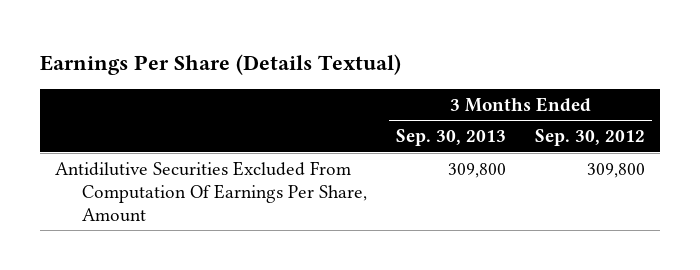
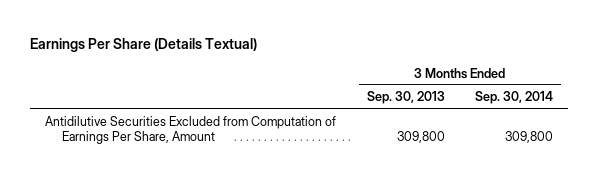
[535,129,646,147] Sep. 30, 2012 -> none
none -> [475,91,554,105] Sep. 30, 2014
[54,160,368,222] Antidilutive Securities Excluded From Computation Of Earnings Per Share, Amount -> [45,116,337,144] Antidilutive Securities Excluded from Computation of Earnings Per Share, Amount

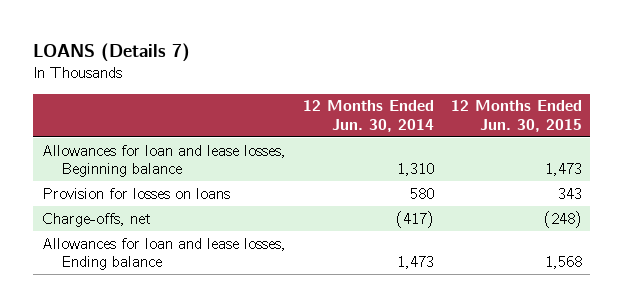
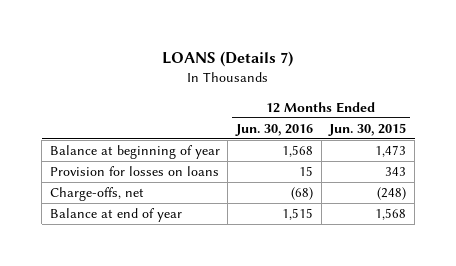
[302,100,434,132] 12 Months Ended Jun. 30, 2014 -> none
none -> [235,123,314,136] Jun. 30, 2016
[41,144,286,178] Allowances for loan and lease losses, Beginning balance -> [49,145,220,160] Balance at beginning of year
[41,237,286,271] Allowances for loan and lease losses, Ending balance -> [49,208,182,223] Balance at end of year

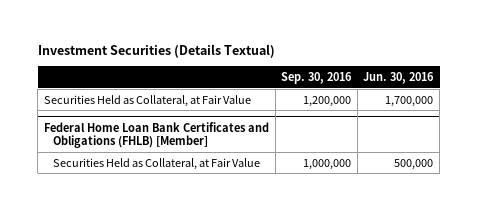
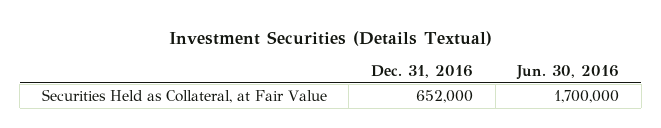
[281,71,353,84] Sep. 30, 2016 -> none
none -> [370,65,473,79] Dec. 31, 2016
[44,121,270,149] Federal Home Loan Bank Certificates and Obligations (FHLB) [Member] -> none
[53,157,261,170] Securities Held as Collateral, at Fair Value -> none

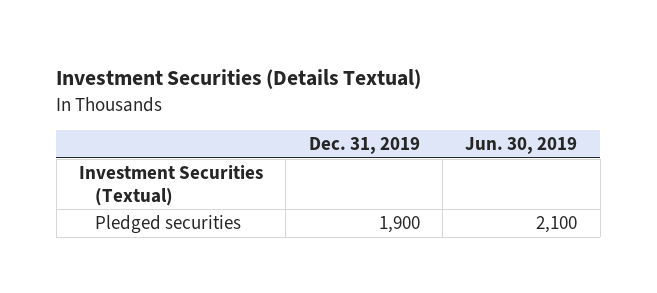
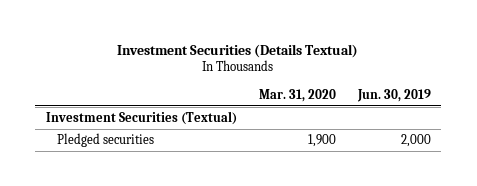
[308,136,420,154] Dec. 31, 2019 -> none
none -> [258,88,336,102] Mar. 31, 2020
[536,216,578,234] 2,100 -> [400,134,431,148] 2,000

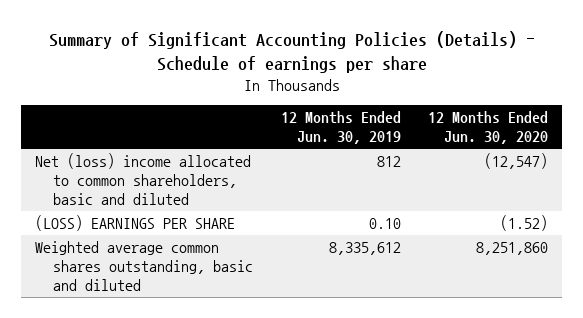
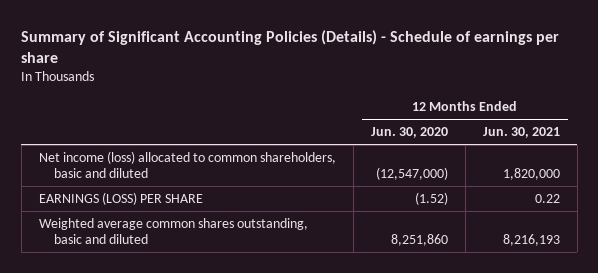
[280,111,401,145] 12 Months Ended Jun. 30, 2019 -> none
none -> [482,127,560,139] Jun. 30, 2021
[34,152,251,205] Net (loss) income allocated to common shareholders, basic and diluted -> [38,150,336,178] Net income (loss) allocated to common shareholders, basic and diluted
[484,152,549,169] (12,547) -> [375,166,448,180] (12,547,000)
[34,214,235,231] (LOSS) EARNINGS PER SHARE -> [38,191,203,205] EARNINGS (LOSS) PER SHARE

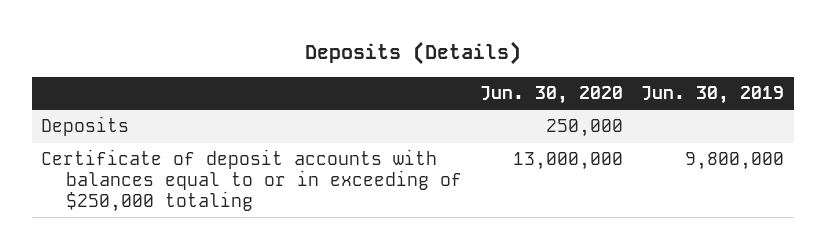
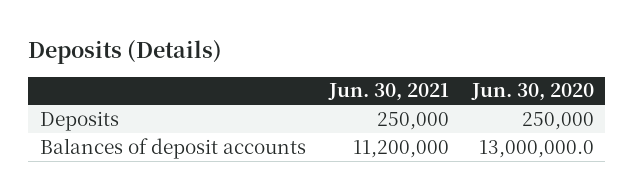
[641,85,785,104] Jun. 30, 2019 -> none
none -> [327,83,449,102] Jun. 30, 2021
[41,149,462,212] Certificate of deposit accounts with balances equal to or in exceeding of $250,000 totaling -> [39,137,306,159] Balances of deposit accounts
[513,152,624,171] 13,000,000 -> [478,139,594,158] 13,000,000.0

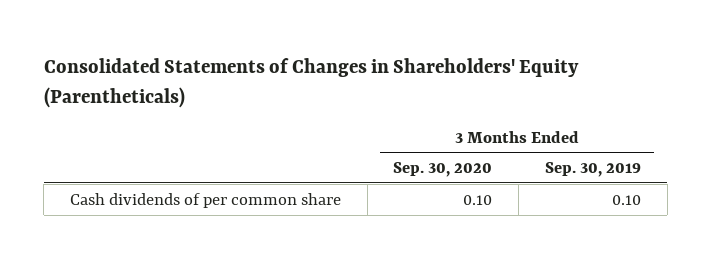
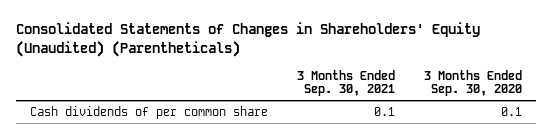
[43,58,579,108] Consolidated Statements of Changes in Shareholders' Equity (Parentheticals) -> [15,22,480,57] Consolidated Statements of Changes in Shareholders' Equity (Unaudited) (Parentheticals)
[544,162,641,178] Sep. 30, 2019 -> none
none -> [296,69,395,97] 3 Months Ended Sep. 30, 2021
[463,194,493,205] 0.10 -> [500,107,522,117] 0.1

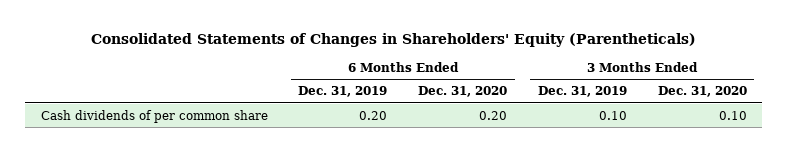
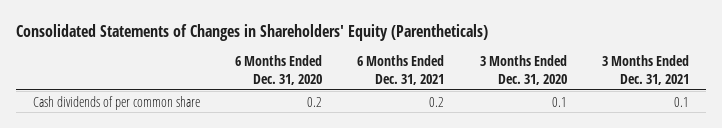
[298,86,388,98] Dec. 31, 2019 -> none
[537,86,627,98] Dec. 31, 2019 -> none
none -> [357,55,445,85] 6 Months Ended Dec. 31, 2021
none -> [601,55,689,85] 3 Months Ended Dec. 31, 2021
[479,111,508,121] 0.20 -> [307,96,323,107] 0.2
[718,111,747,121] 0.10 -> [551,96,567,107] 0.1

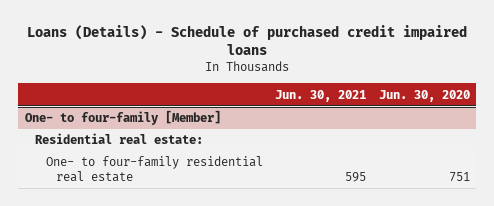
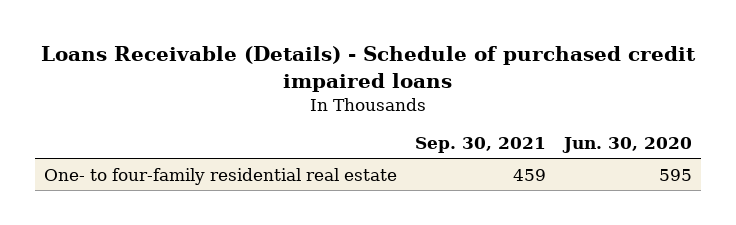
[27,24,468,56] Loans (Details) - Schedule of purchased credit impaired loans -> [41,46,697,92] Loans Receivable (Details) - Schedule of purchased credit impaired loans
[275,89,367,102] Jun. 30, 2021 -> none
none -> [415,137,547,154] Sep. 30, 2021
[24,110,221,126] One- to four-family [Member] -> none
[35,133,204,145] Residential real estate: -> none
[448,171,470,182] 751 -> [659,168,693,181] 595

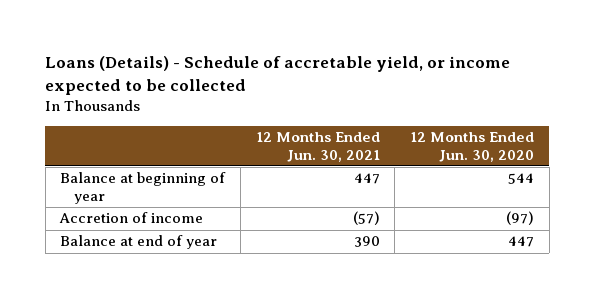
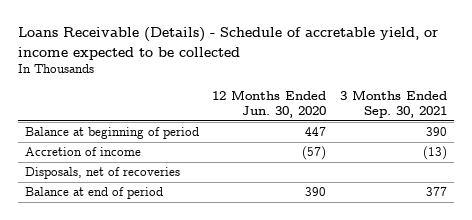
[45,56,511,96] Loans (Details) - Schedule of accretable yield, or income expected to be collected -> [18,27,439,60] Loans Receivable (Details) - Schedule of accretable yield, or income expected to be collected
[255,132,380,162] 12 Months Ended Jun. 30, 2021 -> none
none -> [339,89,447,119] 3 Months Ended Sep. 30, 2021
[60,172,227,204] Balance at beginning of year -> [24,127,199,140] Balance at beginning of period
[507,173,534,185] 544 -> [305,127,327,137] 447
[505,211,534,226] (97) -> [302,146,327,161] (57)
none -> [24,167,180,180] Disposals, net of recoveries
[60,235,218,250] Balance at end of year -> [24,187,163,200] Balance at end of period
[507,236,534,248] 447 -> [305,187,327,197] 390

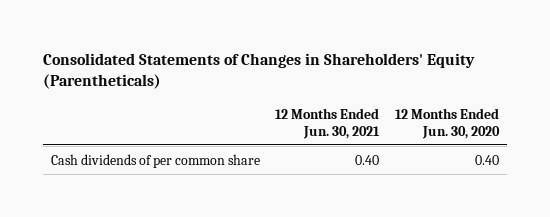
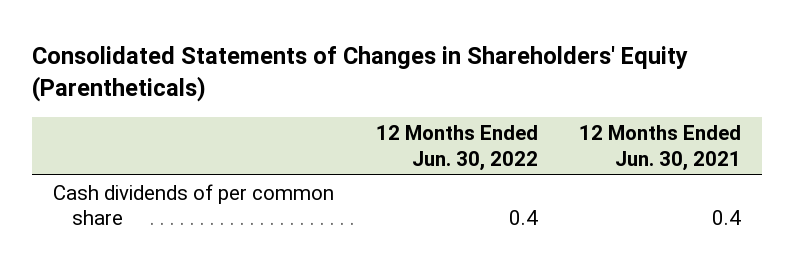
[394,107,500,139] 12 Months Ended Jun. 30, 2020 -> none
none -> [375,125,538,171] 12 Months Ended Jun. 30, 2022
[355,154,380,165] 0.40 -> [712,210,742,226] 0.4

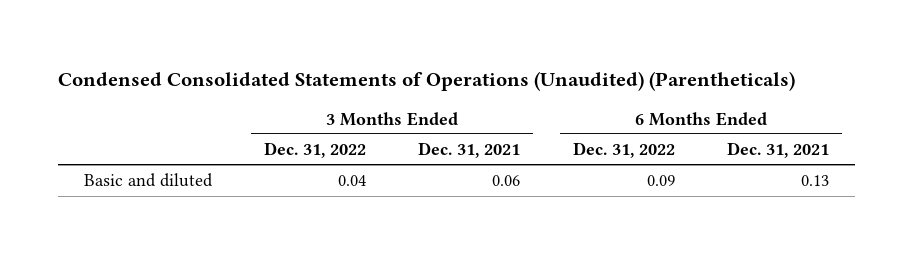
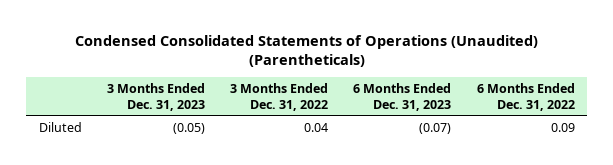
[418,142,521,159] Dec. 31, 2021 -> none
[726,142,829,159] Dec. 31, 2021 -> none
none -> [107,83,206,111] 3 Months Ended Dec. 31, 2023
none -> [353,83,452,111] 6 Months Ended Dec. 31, 2023
[83,173,213,188] Basic and diluted -> [38,121,82,132] Diluted

